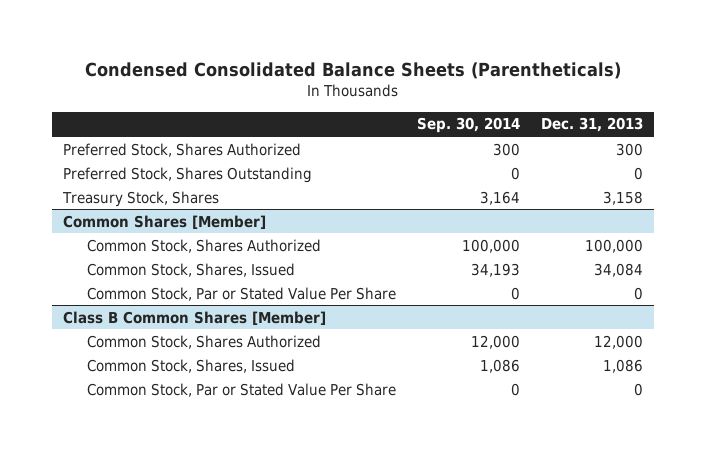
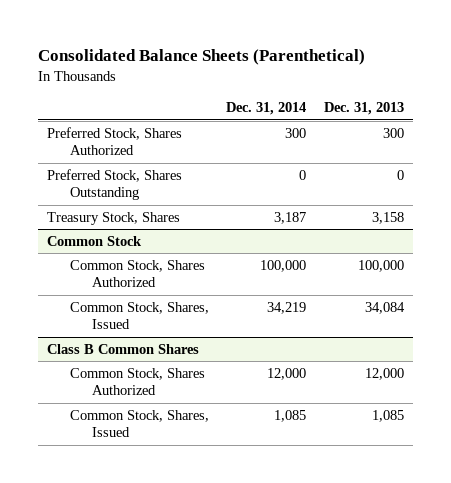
[85,61,622,79] Condensed Consolidated Balance Sheets (Parentheticals) -> [38,49,366,66] Consolidated Balance Sheets (Parenthetical)
[416,117,520,134] Sep. 30, 2014 -> none
none -> [226,102,307,116] Dec. 31, 2014
[62,214,266,229] Common Shares [Member] -> none
none -> [47,235,143,246] Common Stock
[86,286,396,301] Common Stock, Par or Stated Value Per Share -> none
[62,310,326,325] Class B Common Shares [Member] -> [47,343,200,354] Class B Common Shares
[86,382,396,397] Common Stock, Par or Stated Value Per Share -> none
[603,358,644,373] 1,086 -> [371,409,404,422] 1,085

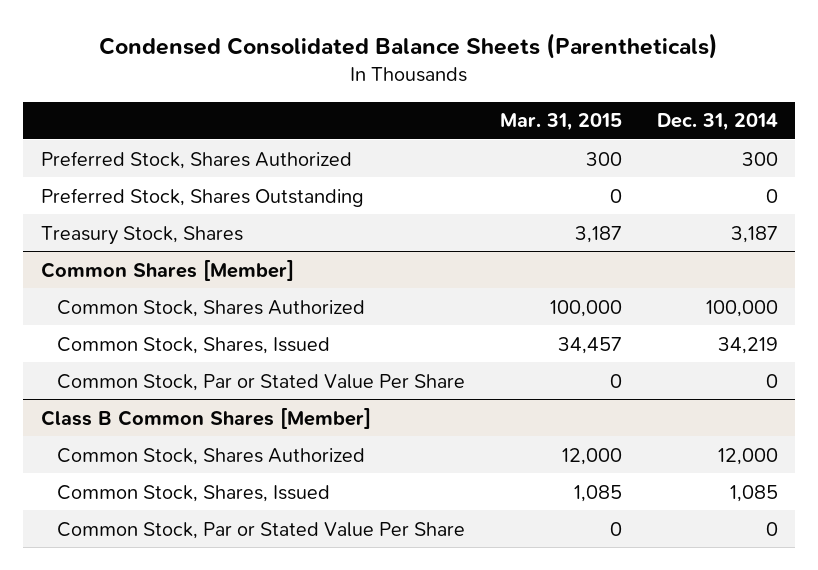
[38,49,366,66] Consolidated Balance Sheets (Parenthetical) -> [99,33,719,60] Condensed Consolidated Balance Sheets (Parentheticals)
[323,102,404,116] Dec. 31, 2013 -> none
none -> [499,113,622,132] Mar. 31, 2015
[47,235,143,246] Common Stock -> [40,259,294,281] Common Shares [Member]
none -> [56,373,465,391] Common Stock, Par or Stated Value Per Share
[47,343,200,354] Class B Common Shares -> [40,407,371,429] Class B Common Shares [Member]
none -> [56,521,465,539] Common Stock, Par or Stated Value Per Share

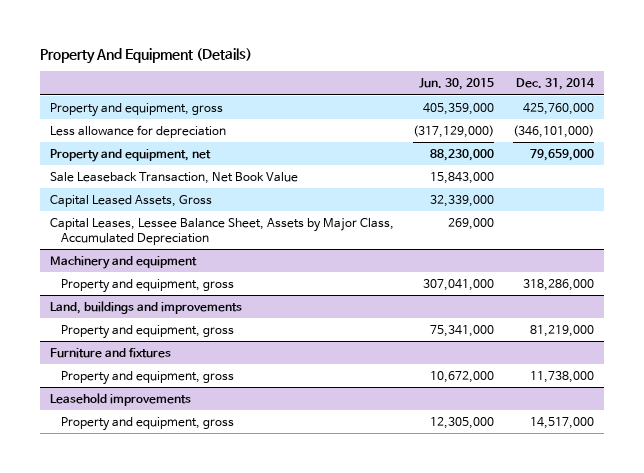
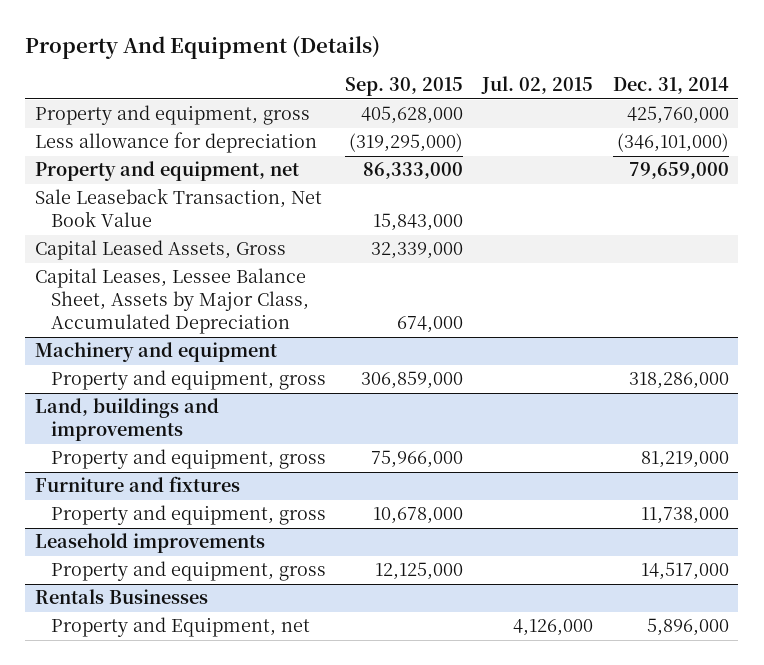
[418,78,494,91] Jun. 30, 2015 -> none
none -> [345,77,464,97] Sep. 30, 2015
none -> [481,76,594,95] Jul. 02, 2015
none -> [34,589,208,605] Rentals Businesses
none -> [51,617,311,638] Property and Equipment, net

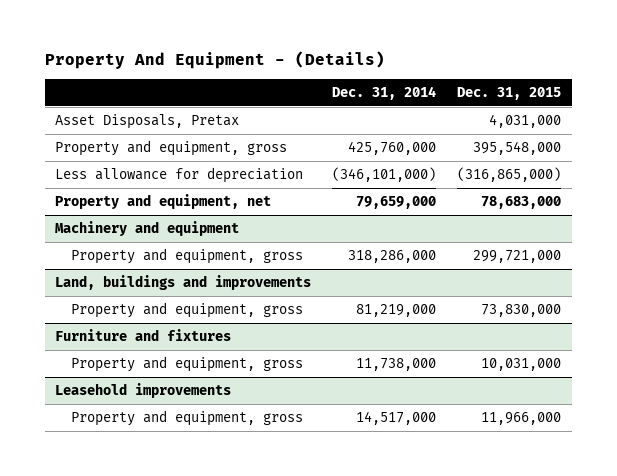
[25,35,381,59] Property And Equipment (Details) -> [44,51,385,70] Property And Equipment - (Details)
[345,77,464,97] Sep. 30, 2015 -> none
[481,76,594,95] Jul. 02, 2015 -> none
none -> [457,86,562,100] Dec. 31, 2015
none -> [55,114,240,130] Asset Disposals, Pretax
[34,188,322,228] Sale Leaseback Transaction, Net Book Value -> none
[34,240,286,261] Capital Leased Assets, Gross -> none
[34,268,310,335] Capital Leases, Lessee Balance Sheet, Assets by Major Class, Accumulated Depreciation -> none
[34,589,208,605] Rentals Businesses -> none
[51,617,311,638] Property and Equipment, net -> none

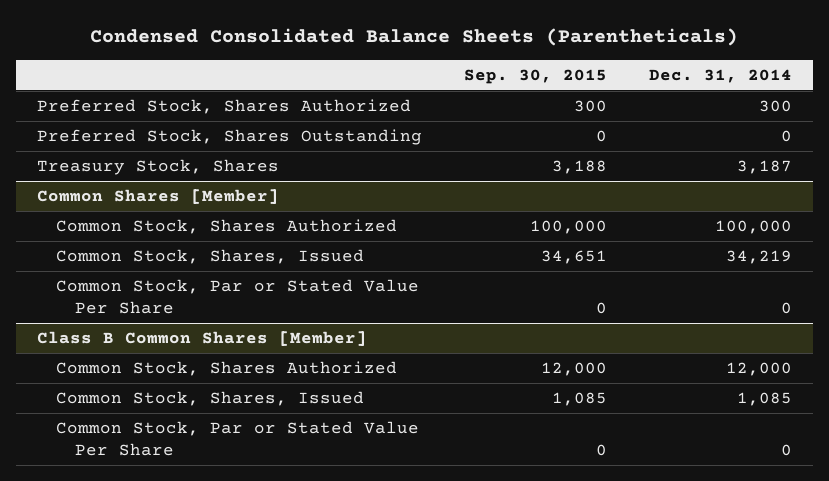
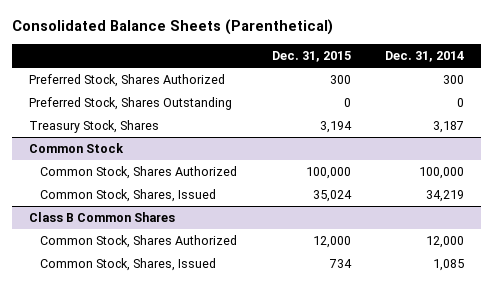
[90,28,739,47] Condensed Consolidated Balance Sheets (Parentheticals) -> [11,19,333,36] Consolidated Balance Sheets (Parenthetical)
[463,68,607,84] Sep. 30, 2015 -> none
none -> [271,50,351,62] Dec. 31, 2015
[36,188,279,204] Common Shares [Member] -> [28,143,124,154] Common Stock
[55,278,419,315] Common Stock, Par or Stated Value Per Share -> none
[36,330,367,346] Class B Common Shares [Member] -> [28,212,175,223] Class B Common Shares
[55,420,419,457] Common Stock, Par or Stated Value Per Share -> none

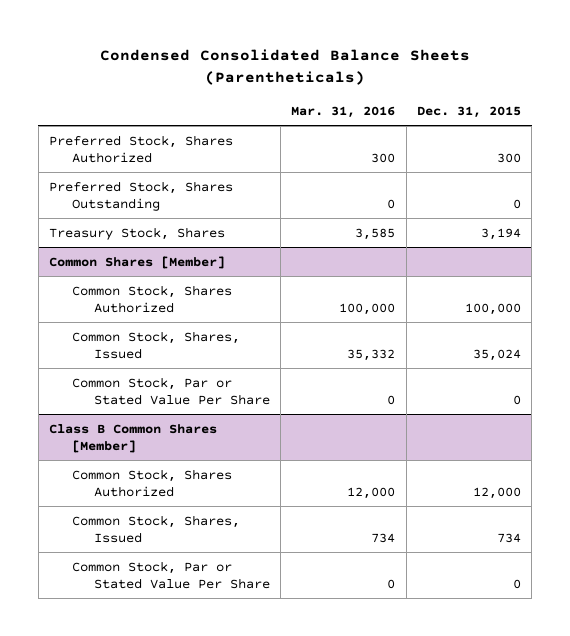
[11,19,333,36] Consolidated Balance Sheets (Parenthetical) -> [100,49,471,86] Condensed Consolidated Balance Sheets (Parentheticals)
[384,50,464,62] Dec. 31, 2014 -> none
none -> [291,105,396,118] Mar. 31, 2016
[28,143,124,154] Common Stock -> [49,255,226,269] Common Shares [Member]
none -> [71,376,270,406] Common Stock, Par or Stated Value Per Share
[28,212,175,223] Class B Common Shares -> [49,423,218,454] Class B Common Shares [Member]
none -> [71,560,270,590] Common Stock, Par or Stated Value Per Share

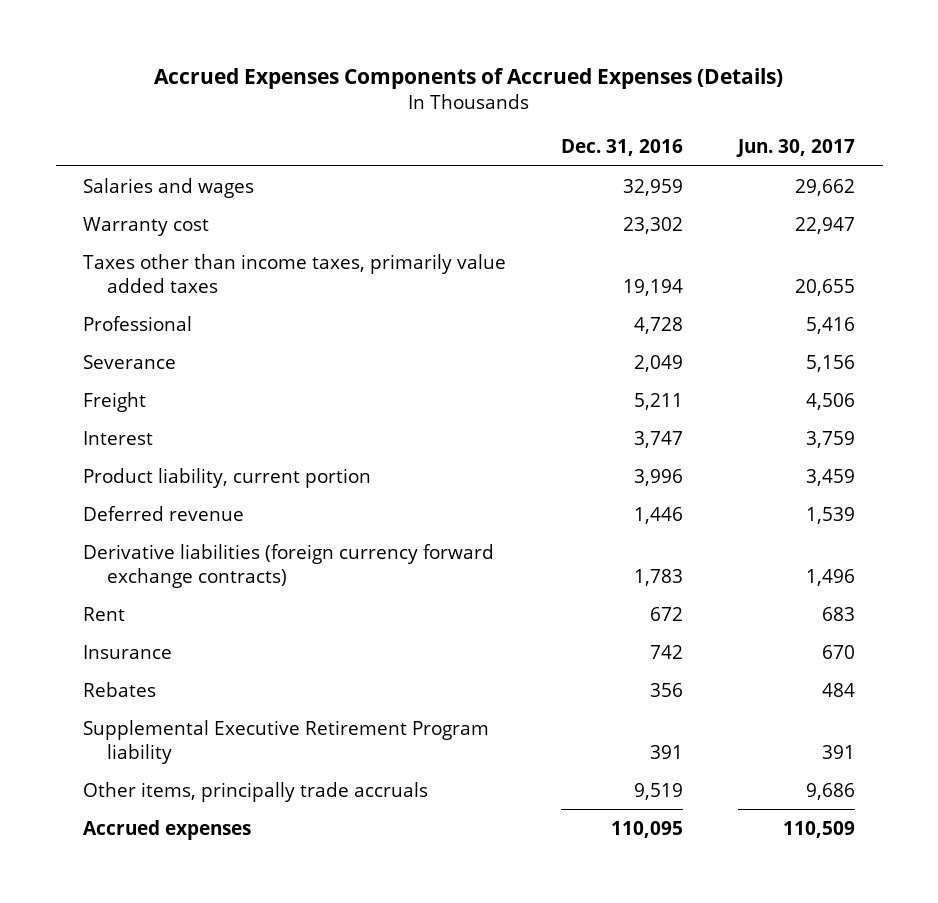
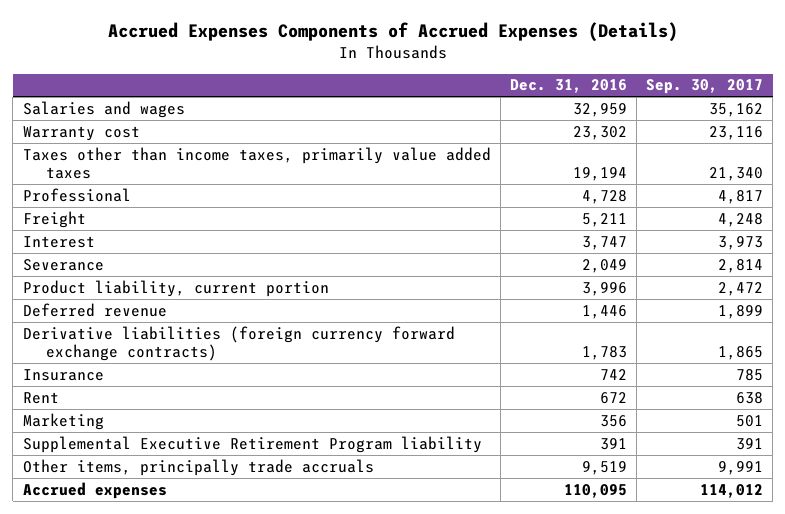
[736,139,856,158] Jun. 30, 2017 -> none
none -> [645,79,763,95] Sep. 30, 2017
[83,354,177,369] Severance -> [22,258,104,271] Severance
[83,606,126,621] Rent -> [22,391,59,404] Rent
[83,681,157,697] Rebates -> [22,412,104,430] Marketing

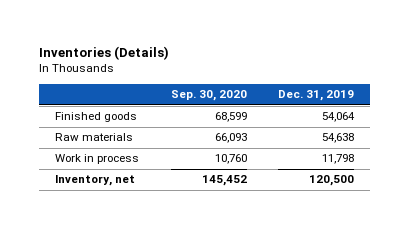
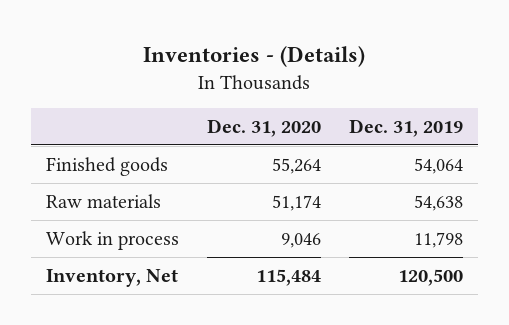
[39,45,170,60] Inventories (Details) -> [143,46,366,68] Inventories - (Details)
[170,90,247,102] Sep. 30, 2020 -> none
none -> [206,119,321,138] Dec. 31, 2020
[54,175,135,187] Inventory, net -> [45,268,178,287] Inventory, Net

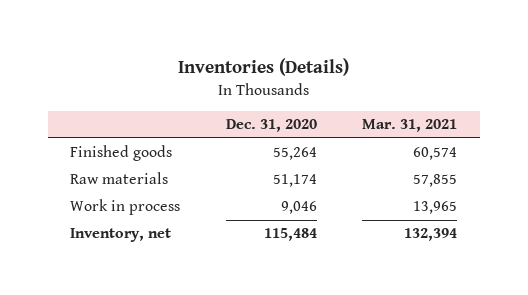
[143,46,366,68] Inventories - (Details) -> [177,57,349,76] Inventories (Details)
[349,119,464,138] Dec. 31, 2019 -> none
none -> [362,119,458,133] Mar. 31, 2021
[45,268,178,287] Inventory, Net -> [70,228,172,243] Inventory, net

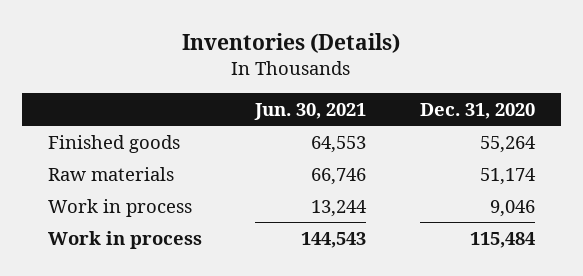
[362,119,458,133] Mar. 31, 2021 -> none
none -> [254,102,367,120] Jun. 30, 2021
[70,228,172,243] Inventory, net -> [48,230,203,249] Work in process

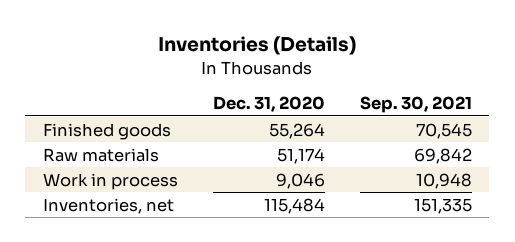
[254,102,367,120] Jun. 30, 2021 -> none
none -> [359,96,472,114] Sep. 30, 2021
[48,230,203,249] Work in process -> [42,197,174,214] Inventories, net

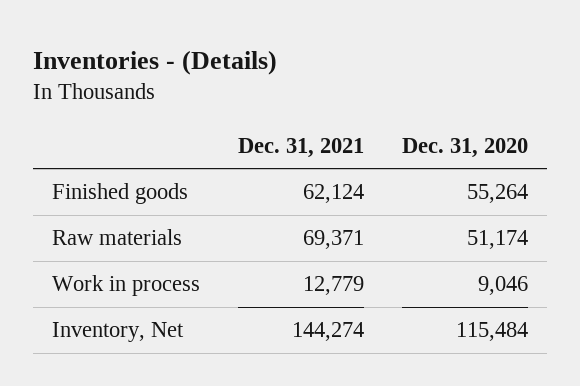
[158,36,357,56] Inventories (Details) -> [33,49,278,75] Inventories - (Details)
[359,96,472,114] Sep. 30, 2021 -> none
none -> [238,137,365,158] Dec. 31, 2021
[42,197,174,214] Inventories, net -> [52,322,185,343] Inventory, Net

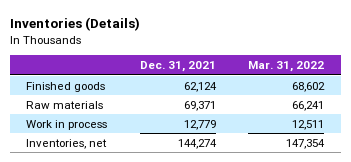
[33,49,278,75] Inventories - (Details) -> [9,16,140,31] Inventories (Details)
[401,137,528,158] Dec. 31, 2020 -> none
none -> [248,61,325,73] Mar. 31, 2022
[52,322,185,343] Inventory, Net -> [26,138,108,149] Inventories, net

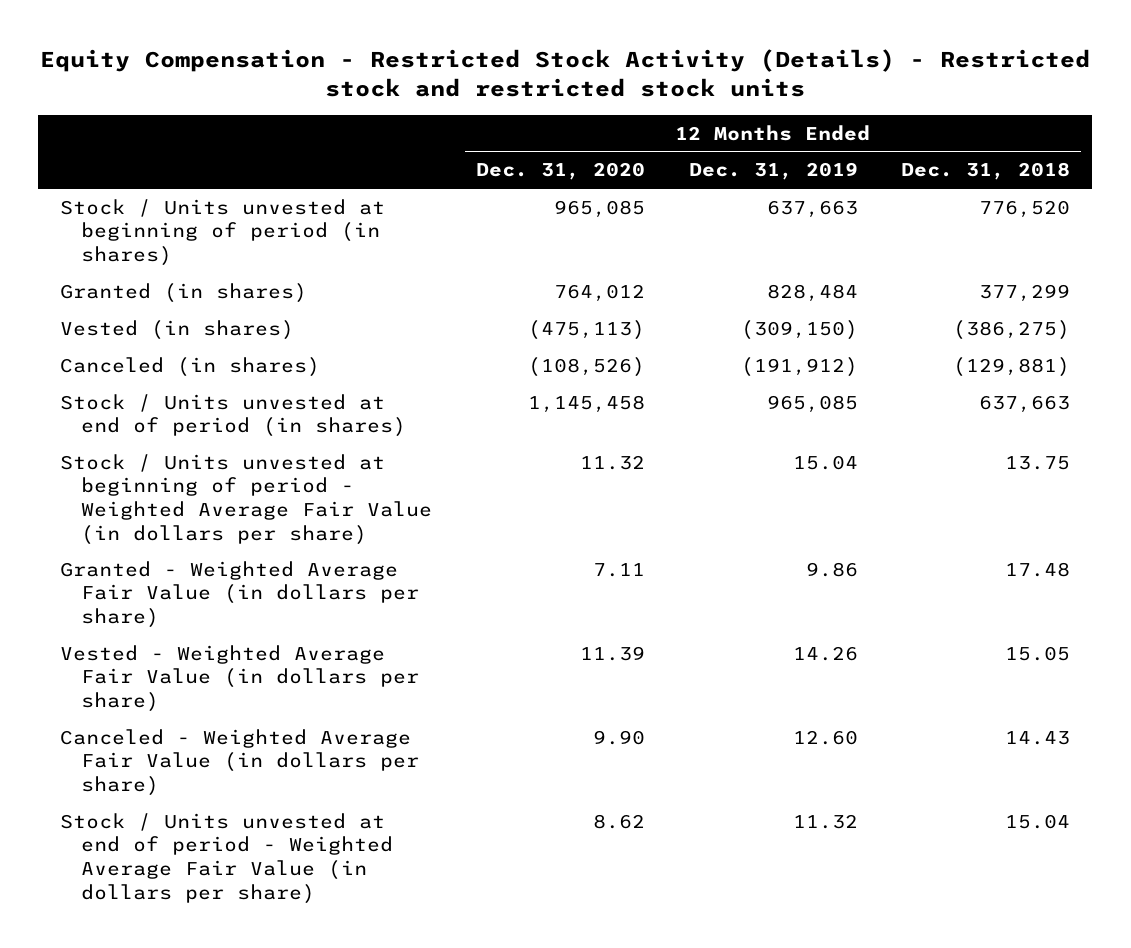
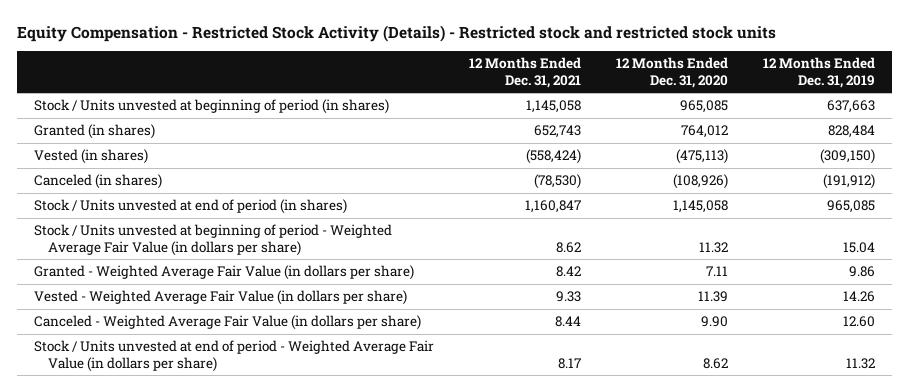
[901,162,1071,181] Dec. 31, 2018 -> none
none -> [469,57,582,88] 12 Months Ended Dec. 31, 2021
[527,356,645,377] (108,526) -> [672,174,728,190] (108,926)
[527,394,645,413] 1,145,458 -> [672,200,728,214] 1,145,058

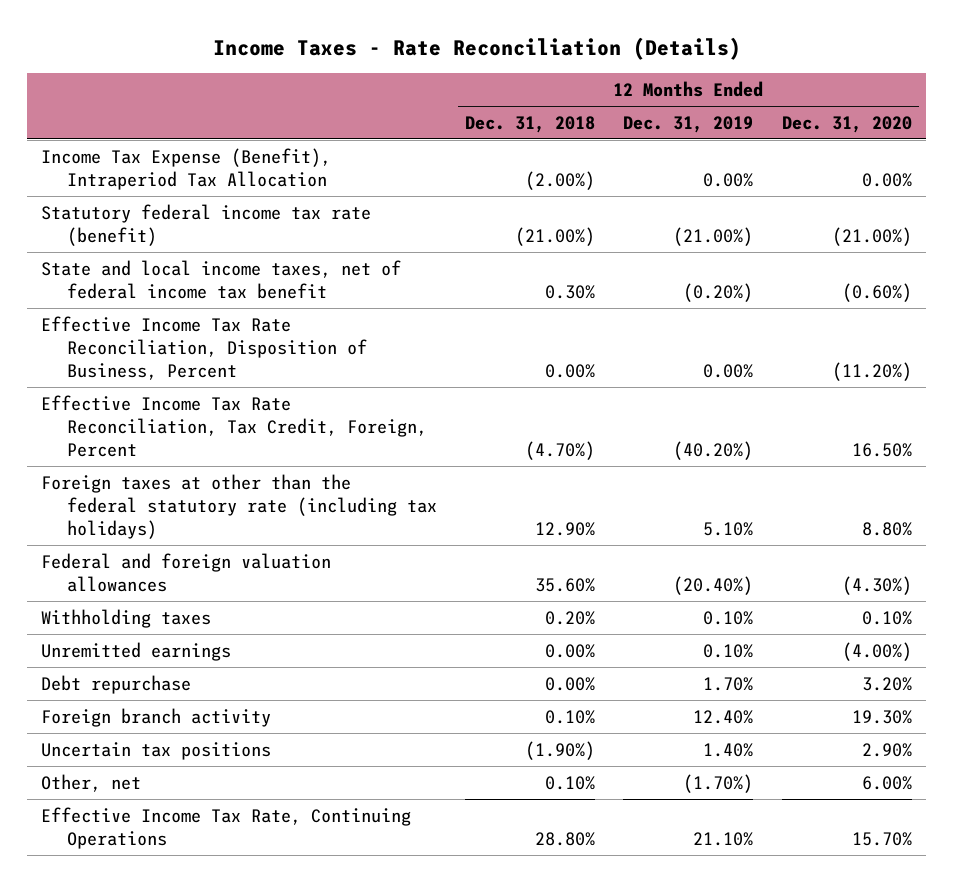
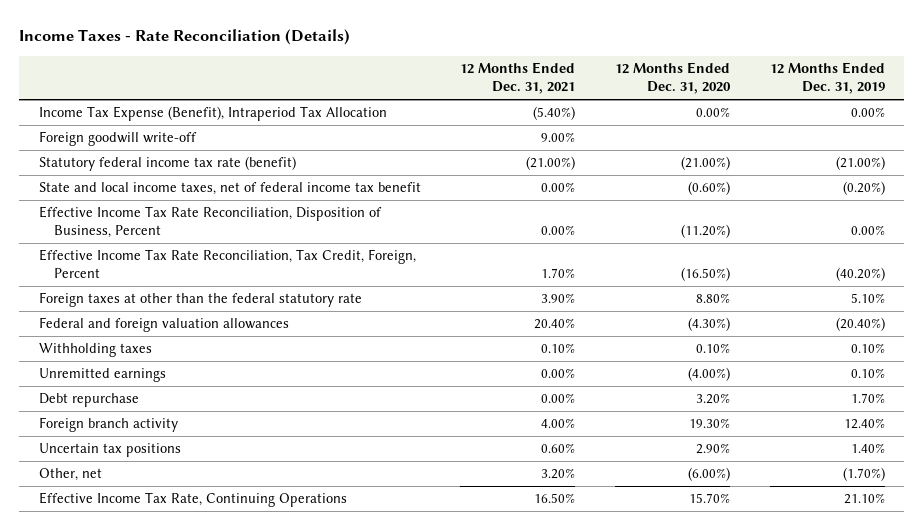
[465,115,596,133] Dec. 31, 2018 -> none
none -> [460,62,576,95] 12 Months Ended Dec. 31, 2021
none -> [38,131,197,147] Foreign goodwill write-off
[851,442,912,457] 16.50% -> [680,267,730,282] (16.50%)
[41,473,437,539] Foreign taxes at other than the federal statutory rate (including tax holidays) -> [38,292,362,308] Foreign taxes at other than the federal statutory rate
[861,775,912,790] 6.00% -> [687,467,730,482] (6.00%)

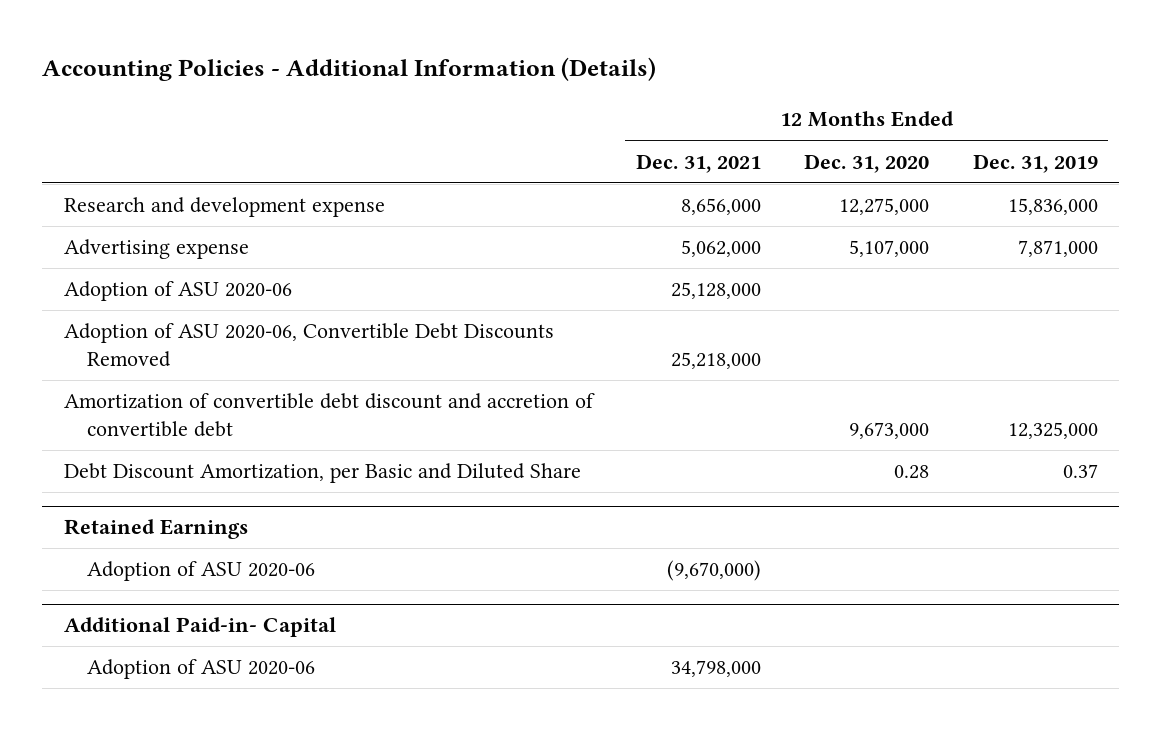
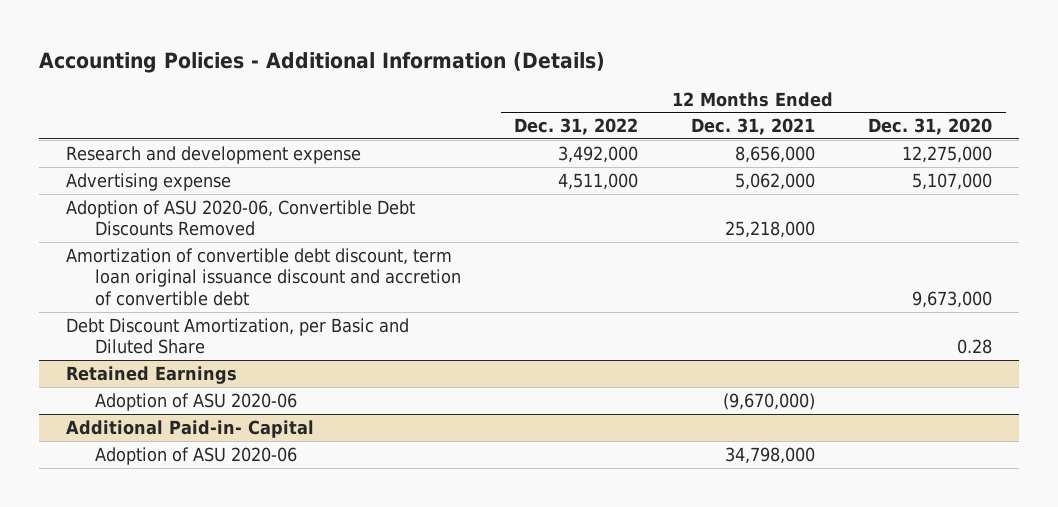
[972,153,1098,173] Dec. 31, 2019 -> none
none -> [513,118,638,136] Dec. 31, 2022
[63,281,292,302] Adoption of ASU 2020-06 -> none
[63,393,595,438] Amortization of convertible debt discount and accretion of convertible debt -> [66,247,461,307] Amortization of convertible debt discount, term loan original issuance discount and accretion of convertible debt

